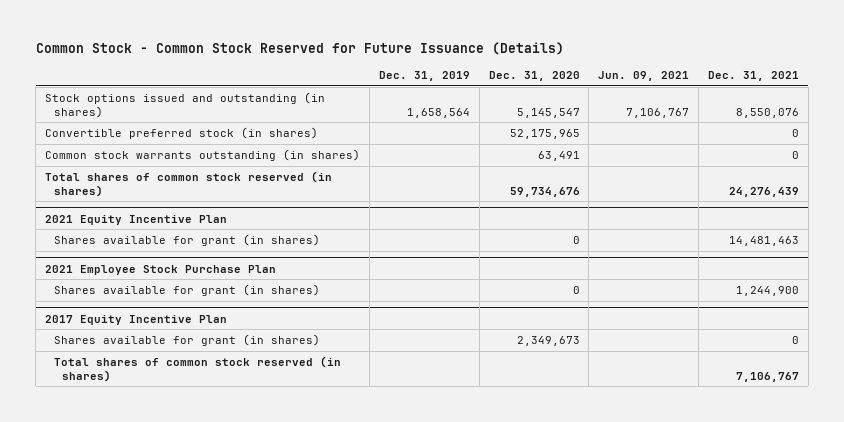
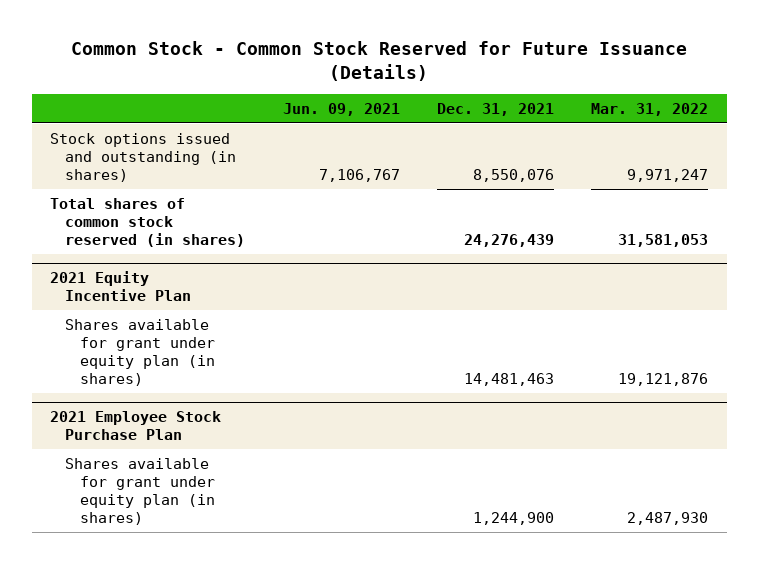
[378,71,470,82] Dec. 31, 2019 -> none
[488,71,580,82] Dec. 31, 2020 -> none
none -> [590,103,708,117] Mar. 31, 2022
[44,126,318,139] Convertible preferred stock (in shares) -> none
[44,148,360,161] Common stock warrants outstanding (in shares) -> none
[53,233,320,246] Shares available for grant (in shares) -> [65,318,216,387] Shares available for grant under equity plan (in shares)
[44,314,227,325] 2017 Equity Incentive Plan -> none
[53,333,320,346] Shares available for grant (in shares) -> none
[53,355,341,382] Total shares of common stock reserved (in shares) -> none
[53,283,320,296] Shares available for grant (in shares) -> [65,457,216,526] Shares available for grant under equity plan (in shares)

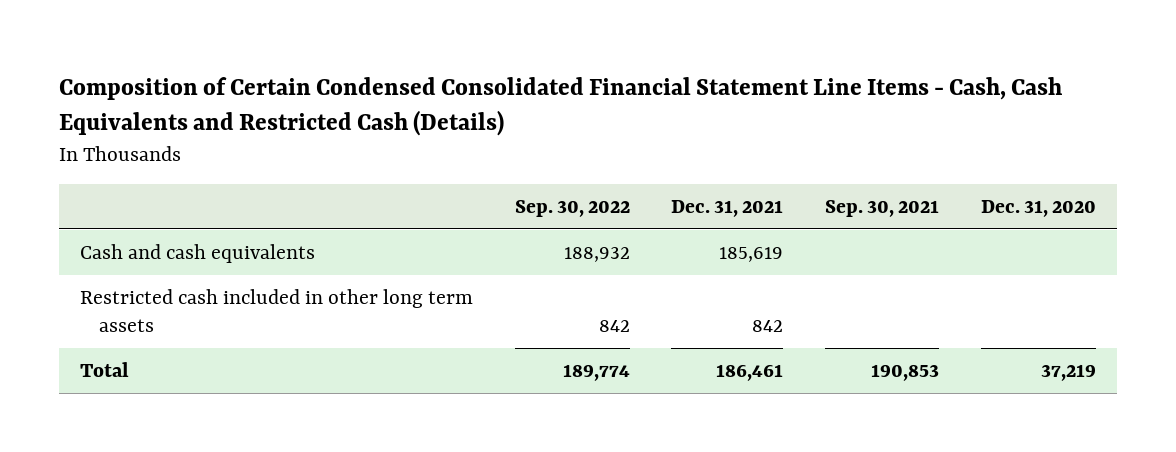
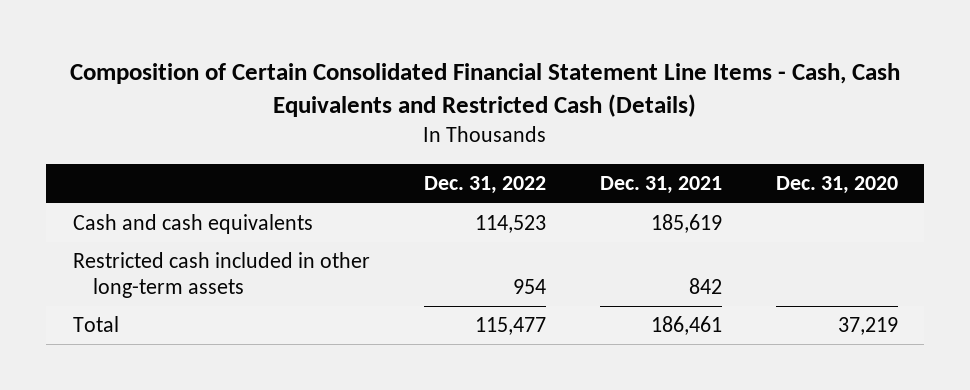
[59,76,1063,137] Composition of Certain Condensed Consolidated Financial Statement Line Items - Cash, Cash Equivalents and Restricted Cash (Details) -> [70,62,901,118] Composition of Certain Consolidated Financial Statement Line Items - Cash, Cash Equivalents and Restricted Cash (Details)
[514,199,630,217] Sep. 30, 2022 -> none
[825,199,940,217] Sep. 30, 2021 -> none
none -> [423,176,546,195] Dec. 31, 2022
[80,288,474,332] Restricted cash included in other long term assets -> [72,252,370,298] Restricted cash included in other long-term assets

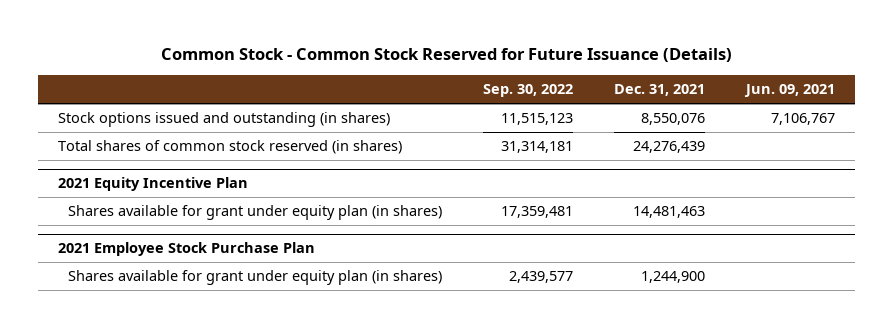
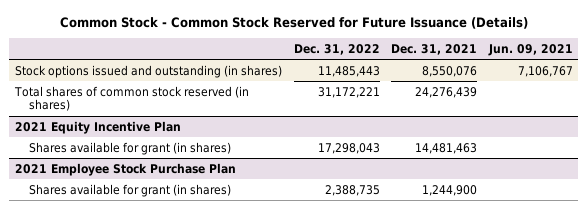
[483,84,574,98] Sep. 30, 2022 -> none
none -> [293,43,380,55] Dec. 31, 2022
[68,205,443,221] Shares available for grant under equity plan (in shares) -> [28,141,231,155] Shares available for grant (in shares)
[68,270,443,286] Shares available for grant under equity plan (in shares) -> [28,183,231,197] Shares available for grant (in shares)

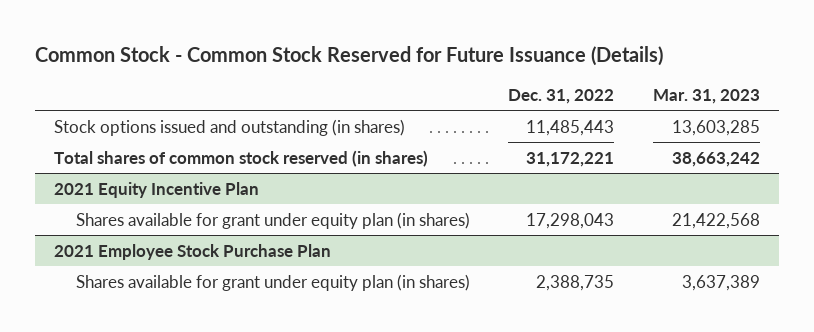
[391,43,478,55] Dec. 31, 2021 -> none
[487,43,573,56] Jun. 09, 2021 -> none
none -> [652,88,760,104] Mar. 31, 2023
[28,141,231,155] Shares available for grant (in shares) -> [75,211,470,229] Shares available for grant under equity plan (in shares)
[28,183,231,197] Shares available for grant (in shares) -> [75,273,470,291] Shares available for grant under equity plan (in shares)

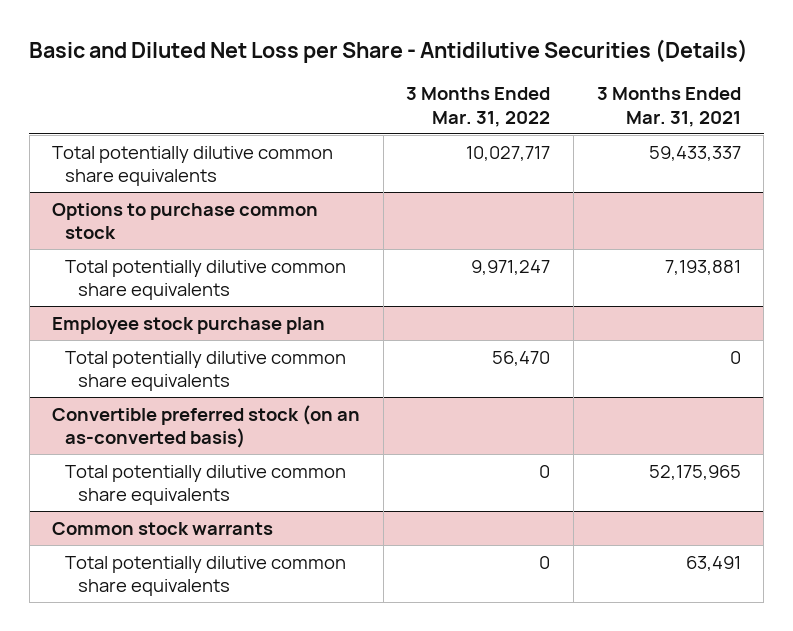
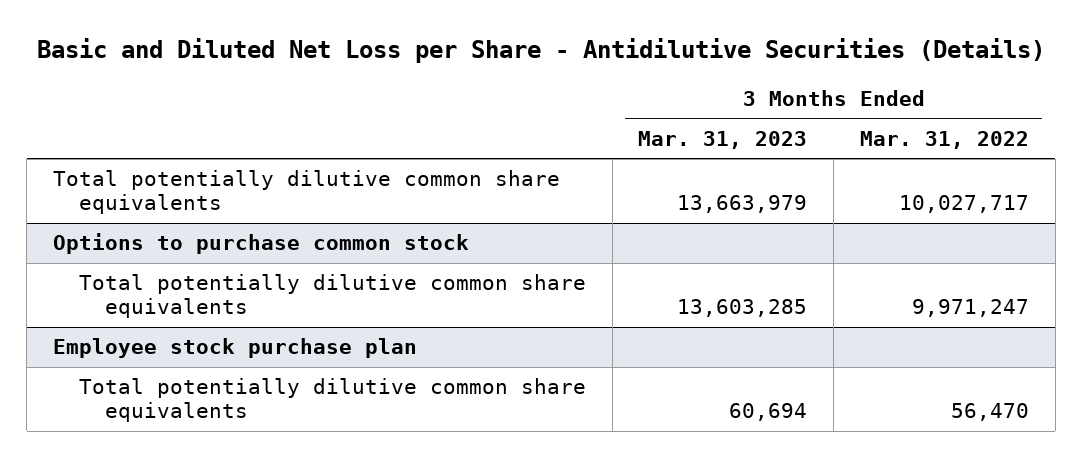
[596,86,741,127] 3 Months Ended Mar. 31, 2021 -> none
none -> [638,130,808,149] Mar. 31, 2023
[52,404,361,449] Convertible preferred stock (on an as-converted basis) -> none
[65,464,347,506] Total potentially dilutive common share equivalents -> none
[52,521,274,535] Common stock warrants -> none
[65,555,347,597] Total potentially dilutive common share equivalents -> none

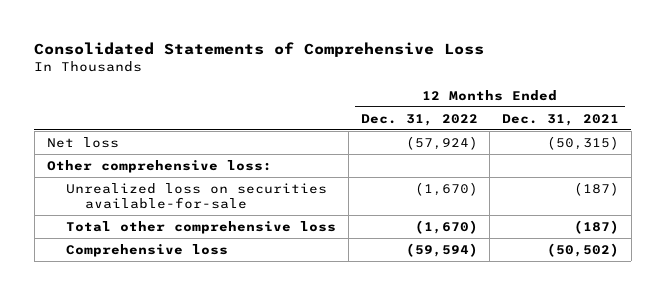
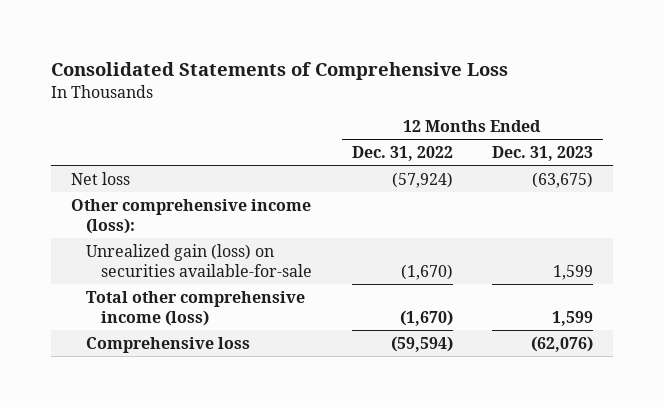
[502,113,620,126] Dec. 31, 2021 -> none
none -> [491,145,593,161] Dec. 31, 2023
[46,159,272,173] Other comprehensive loss: -> [70,198,311,235] Other comprehensive income (loss):
[66,182,328,210] Unrealized loss on securities available-for-sale -> [86,243,313,278] Unrealized gain (loss) on securities available-for-sale
[66,220,337,234] Total other comprehensive loss -> [86,290,306,327] Total other comprehensive income (loss)

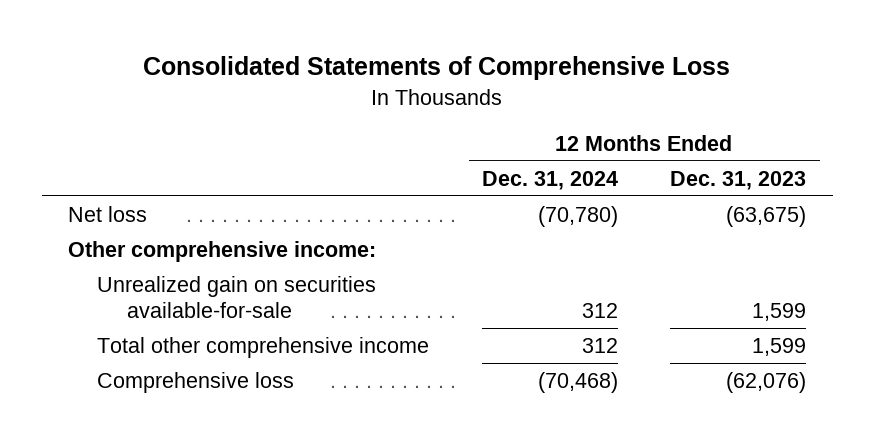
[351,145,453,161] Dec. 31, 2022 -> none
none -> [481,170,618,190] Dec. 31, 2024
[70,198,311,235] Other comprehensive income (loss): -> [67,240,376,262] Other comprehensive income:
[86,243,313,278] Unrealized gain (loss) on securities available-for-sale -> [97,275,377,319] Unrealized gain on securities available-for-sale
[86,290,306,327] Total other comprehensive income (loss) -> [97,336,430,358] Total other comprehensive income

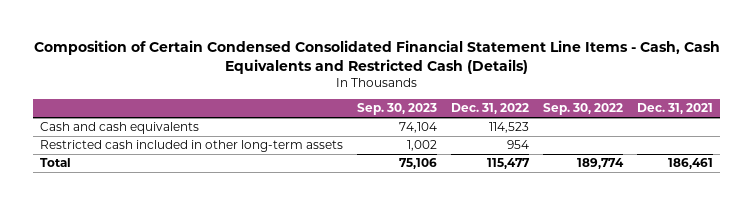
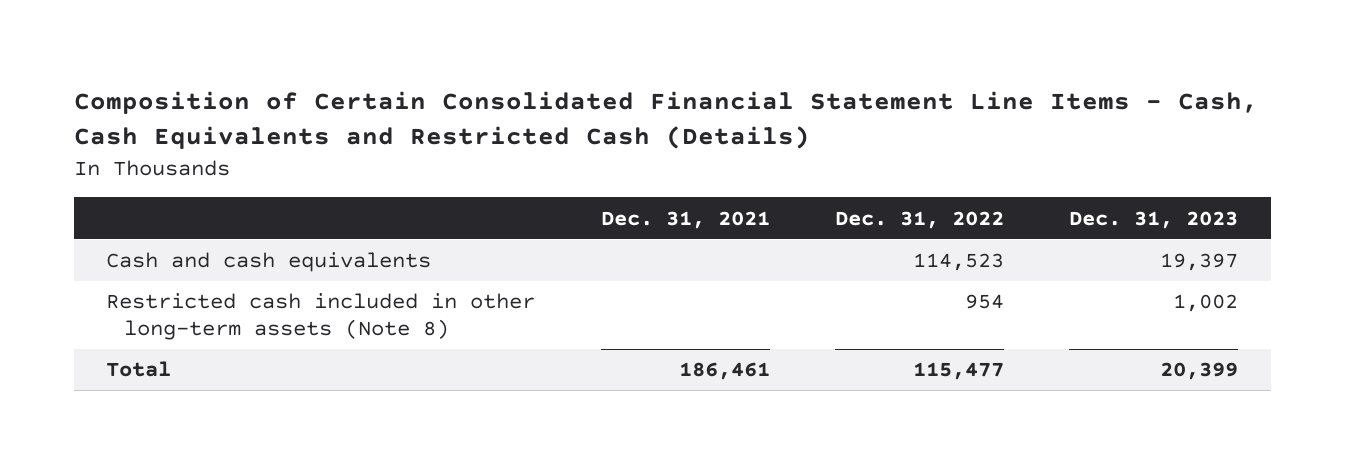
[33,39,720,74] Composition of Certain Condensed Consolidated Financial Statement Line Items - Cash, Cash Equivalents and Restricted Cash (Details) -> [73,90,1258,150] Composition of Certain Consolidated Financial Statement Line Items - Cash, Cash Equivalents and Restricted Cash (Details)
[357,103,438,116] Sep. 30, 2023 -> none
[543,103,624,116] Sep. 30, 2022 -> none
none -> [1069,210,1239,229] Dec. 31, 2023
[40,140,344,153] Restricted cash included in other long-term assets -> [106,293,536,341] Restricted cash included in other long-term assets (Note 8)

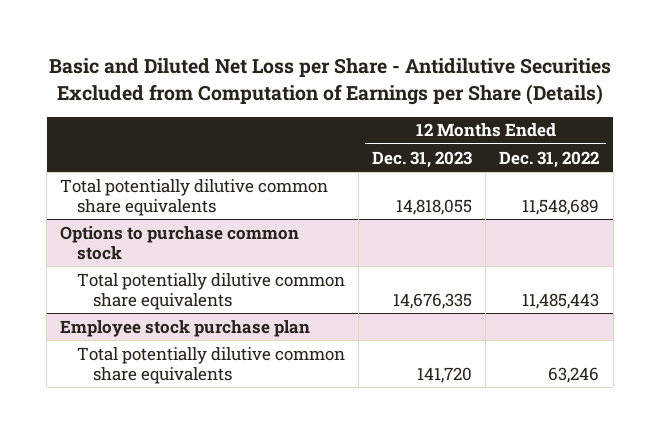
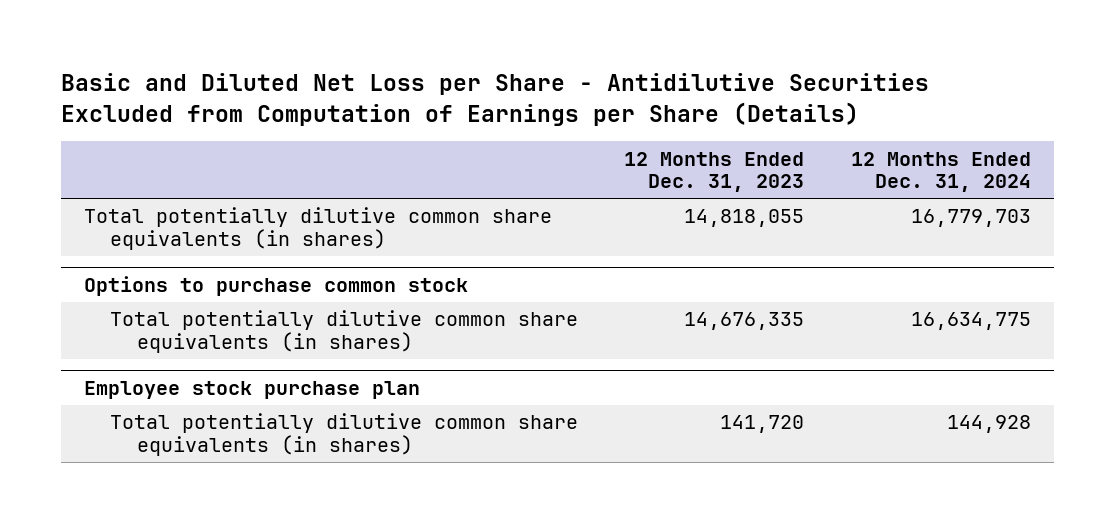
[499,150,600,168] Dec. 31, 2022 -> none
none -> [850,151,1031,193] 12 Months Ended Dec. 31, 2024
[60,178,329,216] Total potentially dilutive common share equivalents -> [84,207,553,251] Total potentially dilutive common share equivalents (in shares)
[76,272,345,310] Total potentially dilutive common share equivalents -> [110,310,579,354] Total potentially dilutive common share equivalents (in shares)
[76,346,345,384] Total potentially dilutive common share equivalents -> [110,413,579,457] Total potentially dilutive common share equivalents (in shares)

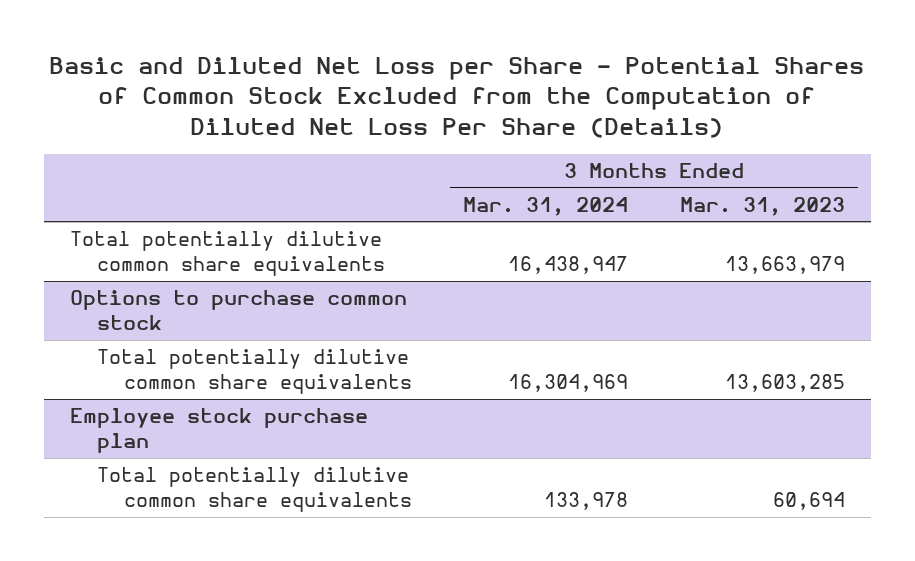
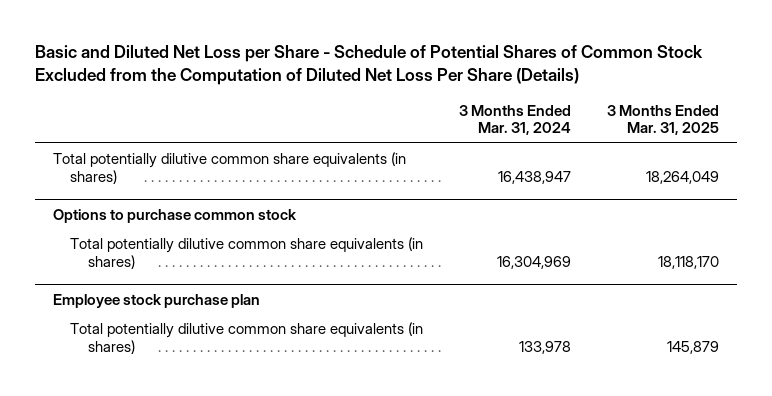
[49,57,865,138] Basic and Diluted Net Loss per Share - Potential Shares of Common Stock Excluded from the Computation of Diluted Net Loss Per Share (Details) -> [34,44,703,85] Basic and Diluted Net Loss per Share - Schedule of Potential Shares of Common Stock Excluded from the Computation of Diluted Net Loss Per Share (Details)
[679,196,845,216] Mar. 31, 2023 -> none
none -> [607,104,720,136] 3 Months Ended Mar. 31, 2025
[70,231,385,277] Total potentially dilutive common share equivalents -> [52,152,406,184] Total potentially dilutive common share equivalents (in shares)
[96,349,412,395] Total potentially dilutive common share equivalents -> [70,237,424,269] Total potentially dilutive common share equivalents (in shares)
[96,467,412,513] Total potentially dilutive common share equivalents -> [70,322,424,354] Total potentially dilutive common share equivalents (in shares)

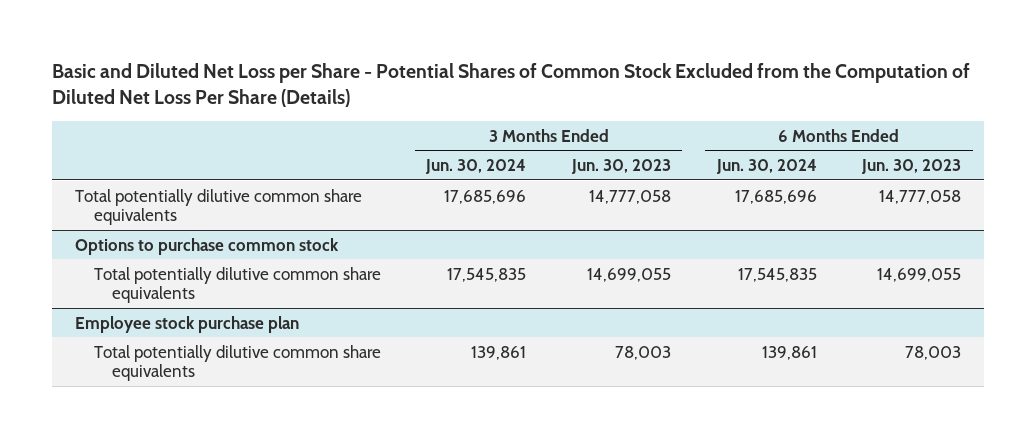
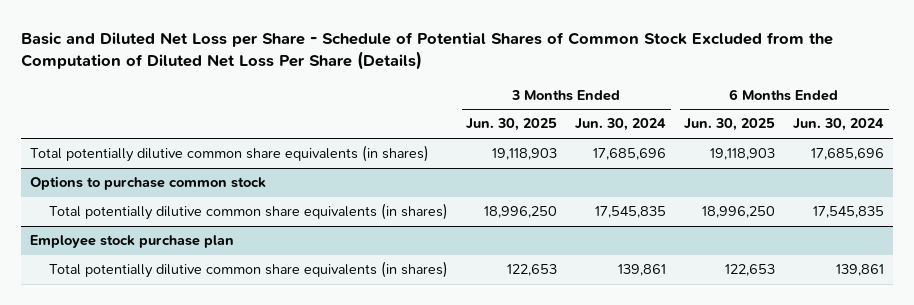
[52,63,971,108] Basic and Diluted Net Loss per Share - Potential Shares of Common Stock Excluded from the Computation of Diluted Net Loss Per Share (Details) -> [21,31,834,70] Basic and Diluted Net Loss per Share - Schedule of Potential Shares of Common Stock Excluded from the Computation of Diluted Net Loss Per Share (Details)
[570,159,671,175] Jun. 30, 2023 -> none
[861,159,962,175] Jun. 30, 2023 -> none
none -> [466,118,558,132] Jun. 30, 2025
none -> [684,118,776,132] Jun. 30, 2025
[75,188,363,226] Total potentially dilutive common share equivalents -> [30,145,430,163] Total potentially dilutive common share equivalents (in shares)
[93,266,381,304] Total potentially dilutive common share equivalents -> [49,203,449,221] Total potentially dilutive common share equivalents (in shares)
[93,344,381,382] Total potentially dilutive common share equivalents -> [49,261,449,279] Total potentially dilutive common share equivalents (in shares)

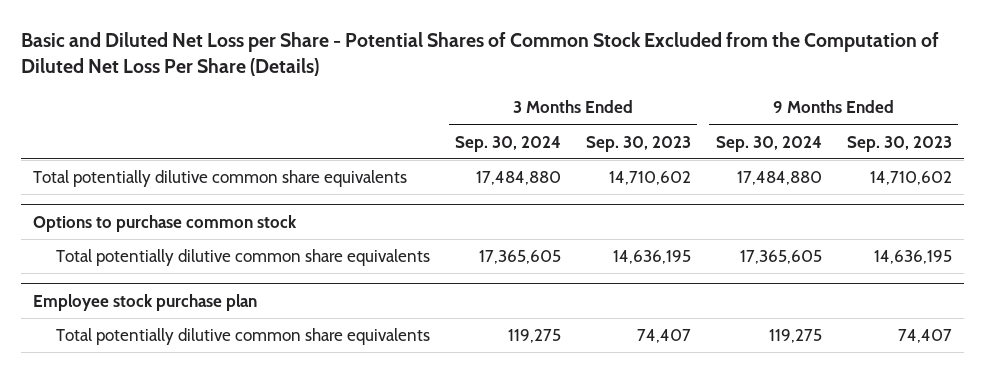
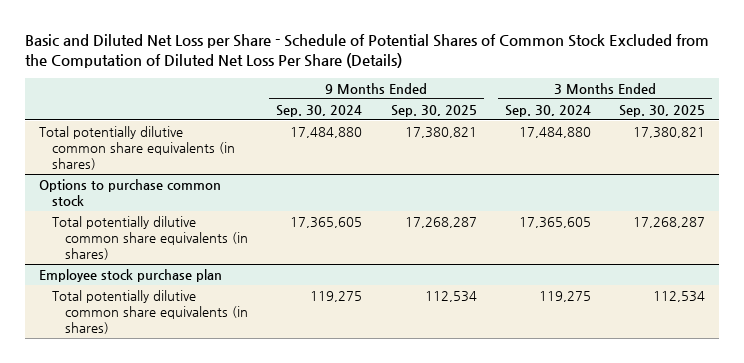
[20,31,939,77] Basic and Diluted Net Loss per Share - Potential Shares of Common Stock Excluded from the Computation of Diluted Net Loss Per Share (Details) -> [24,33,709,68] Basic and Diluted Net Loss per Share - Schedule of Potential Shares of Common Stock Excluded from the Computation of Diluted Net Loss Per Share (Details)
[585,135,691,152] Sep. 30, 2023 -> none
[846,135,952,152] Sep. 30, 2023 -> none
none -> [390,104,477,117] Sep. 30, 2025
none -> [618,104,705,117] Sep. 30, 2025
[33,170,408,188] Total potentially dilutive common share equivalents -> [38,126,235,170] Total potentially dilutive common share equivalents (in shares)
[56,249,431,267] Total potentially dilutive common share equivalents -> [51,216,249,260] Total potentially dilutive common share equivalents (in shares)
[56,328,431,346] Total potentially dilutive common share equivalents -> [51,290,249,334] Total potentially dilutive common share equivalents (in shares)

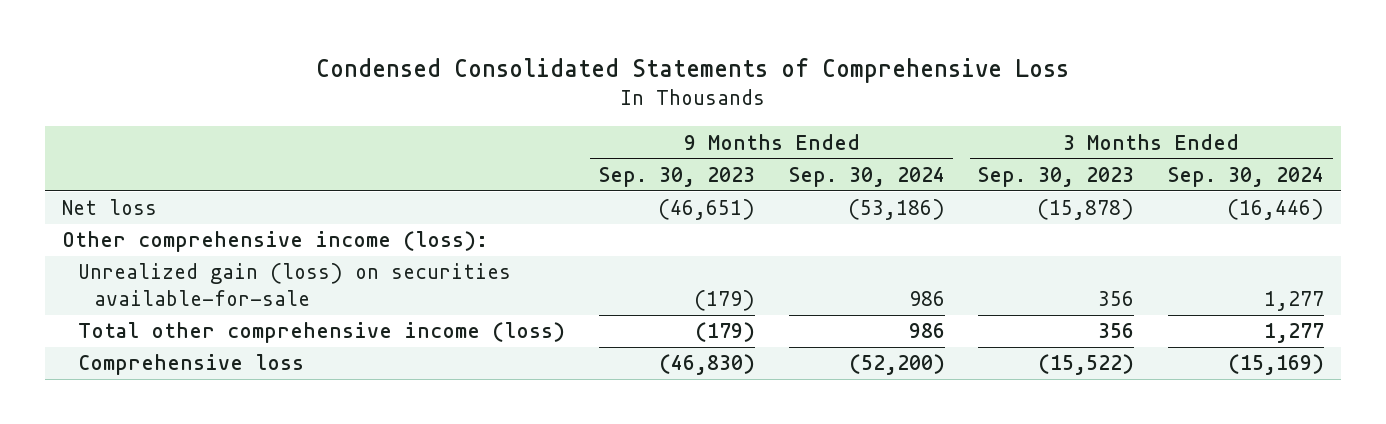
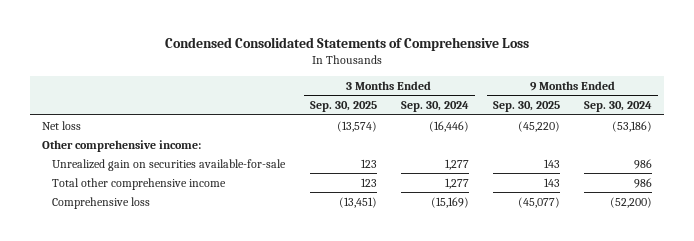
[598,166,755,187] Sep. 30, 2023 -> none
[978,166,1135,187] Sep. 30, 2023 -> none
none -> [309,101,377,113] Sep. 30, 2025
none -> [493,101,561,113] Sep. 30, 2025
[61,231,488,253] Other comprehensive income (loss): -> [42,139,202,152] Other comprehensive income:
[77,263,511,307] Unrealized gain (loss) on securities available-for-sale -> [52,158,287,171] Unrealized gain on securities available-for-sale
[77,322,565,344] Total other comprehensive income (loss) -> [52,177,227,190] Total other comprehensive income

